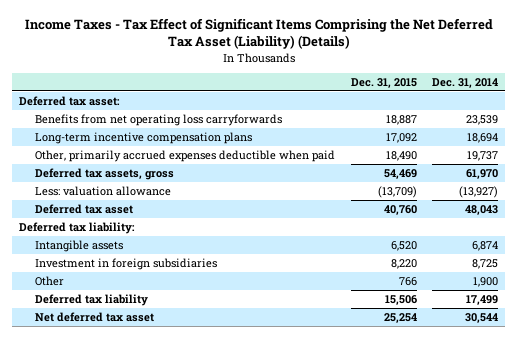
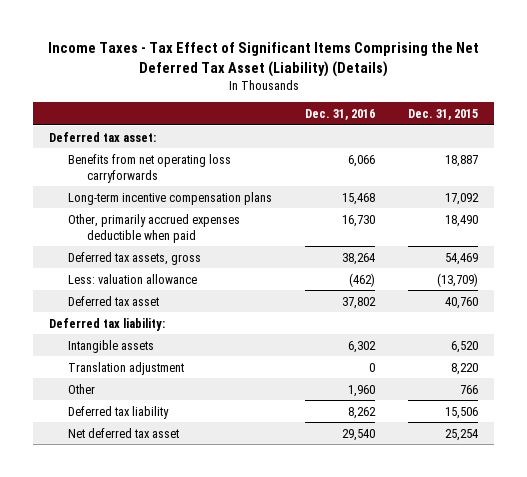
[431,77,498,88] Dec. 31, 2014 -> none
none -> [305,109,376,121] Dec. 31, 2016
[35,258,218,271] Investment in foreign subsidiaries -> [68,361,185,375] Translation adjustment

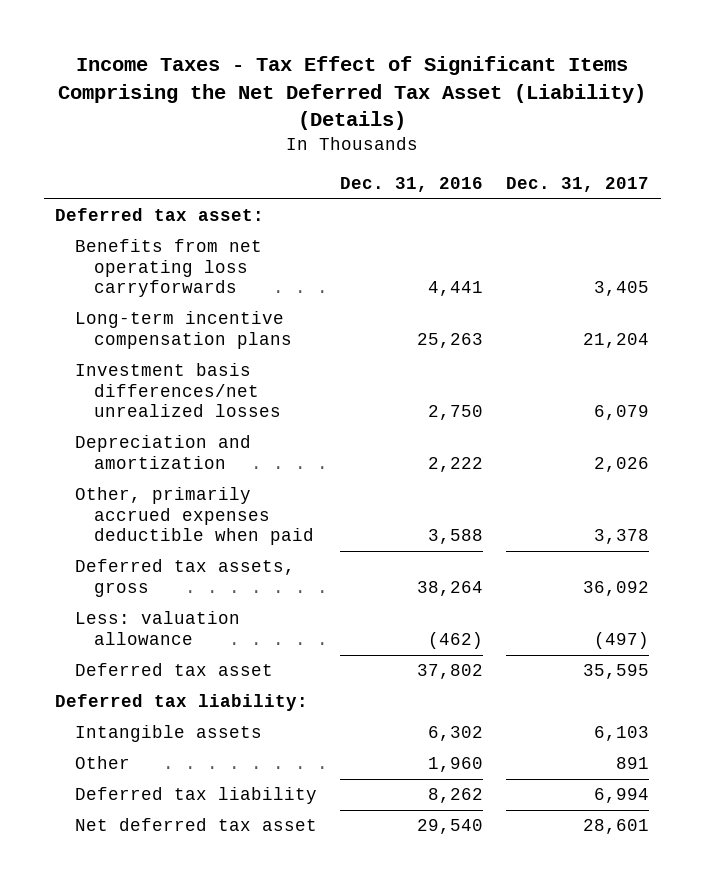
[407,109,478,121] Dec. 31, 2015 -> none
none -> [505,177,649,193] Dec. 31, 2017
[348,154,376,167] 6,066 -> [427,281,483,297] 4,441
[342,192,376,205] 15,468 -> [416,332,483,348] 25,263
none -> [74,363,282,418] Investment basis differences/net unrealized losses
none -> [74,435,251,469] Depreciation and amortization
[342,214,376,227] 16,730 -> [427,529,483,545] 3,588
[68,361,185,375] Translation adjustment -> none

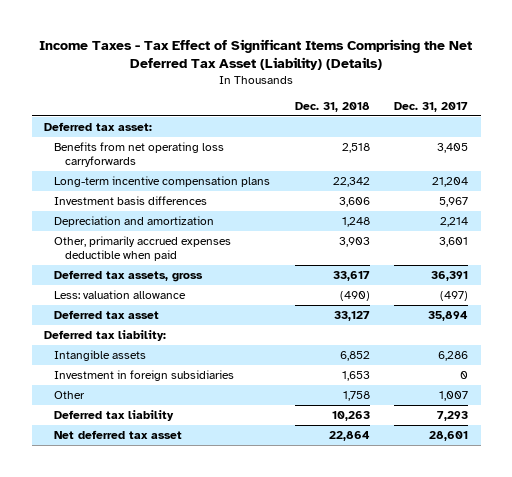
[339,177,483,193] Dec. 31, 2016 -> none
none -> [294,101,370,112] Dec. 31, 2018
[74,363,282,418] Investment basis differences/net unrealized losses -> [54,196,208,206] Investment basis differences
[593,405,649,421] 6,079 -> [439,197,469,208] 5,967
[593,456,649,472] 2,026 -> [440,217,469,228] 2,214
[593,529,649,545] 3,378 -> [439,237,469,248] 3,601
[582,580,649,596] 36,092 -> [431,271,469,282] 36,391
[582,664,649,680] 35,595 -> [428,311,469,322] 35,894
[593,726,649,742] 6,103 -> [438,351,469,362] 6,286
none -> [54,370,235,382] Investment in foreign subsidiaries
[615,757,649,770] 891 -> [439,391,469,402] 1,007
[593,788,649,804] 6,994 -> [437,411,469,422] 7,293

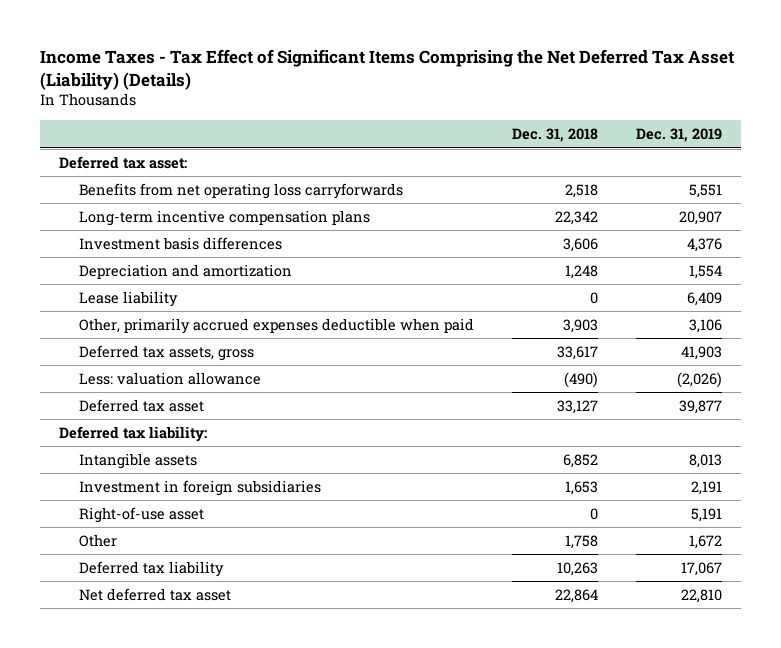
[394,101,469,112] Dec. 31, 2017 -> none
none -> [636,128,723,143] Dec. 31, 2019
none -> [78,291,178,308] Lease liability
none -> [78,507,204,524] Right-of-use asset

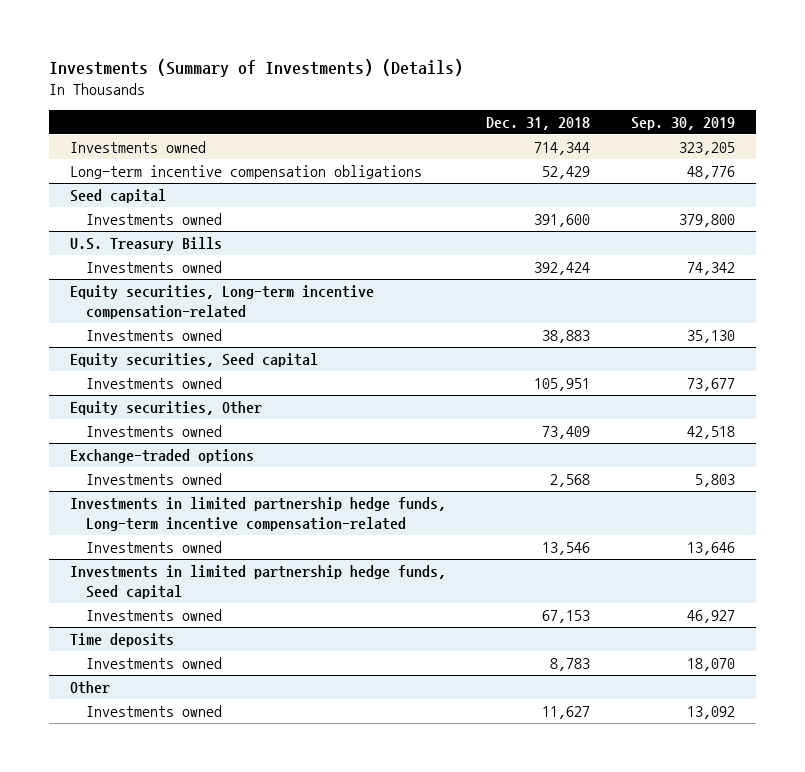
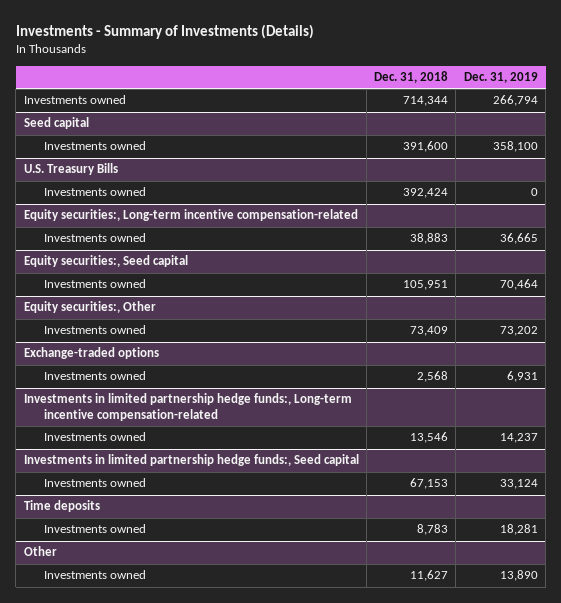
[49,59,464,78] Investments (Summary of Investments) (Details) -> [15,23,314,39] Investments - Summary of Investments (Details)
[631,116,736,130] Sep. 30, 2019 -> none
none -> [463,72,538,84] Dec. 31, 2019
[69,165,422,180] Long-term incentive compensation obligations -> none
[69,285,374,320] Equity securities, Long-term incentive compensation-related -> [23,209,358,222] Equity securities:, Long-term incentive compensation-related
[69,353,318,368] Equity securities, Seed capital -> [23,255,188,268] Equity securities:, Seed capital
[69,401,262,416] Equity securities, Other -> [23,301,156,314] Equity securities:, Other
[69,497,446,532] Investments in limited partnership hedge funds, Long-term incentive compensation-related -> [23,393,352,421] Investments in limited partnership hedge funds:, Long-term incentive compensation-related
[69,565,446,600] Investments in limited partnership hedge funds, Seed capital -> [23,454,359,467] Investments in limited partnership hedge funds:, Seed capital

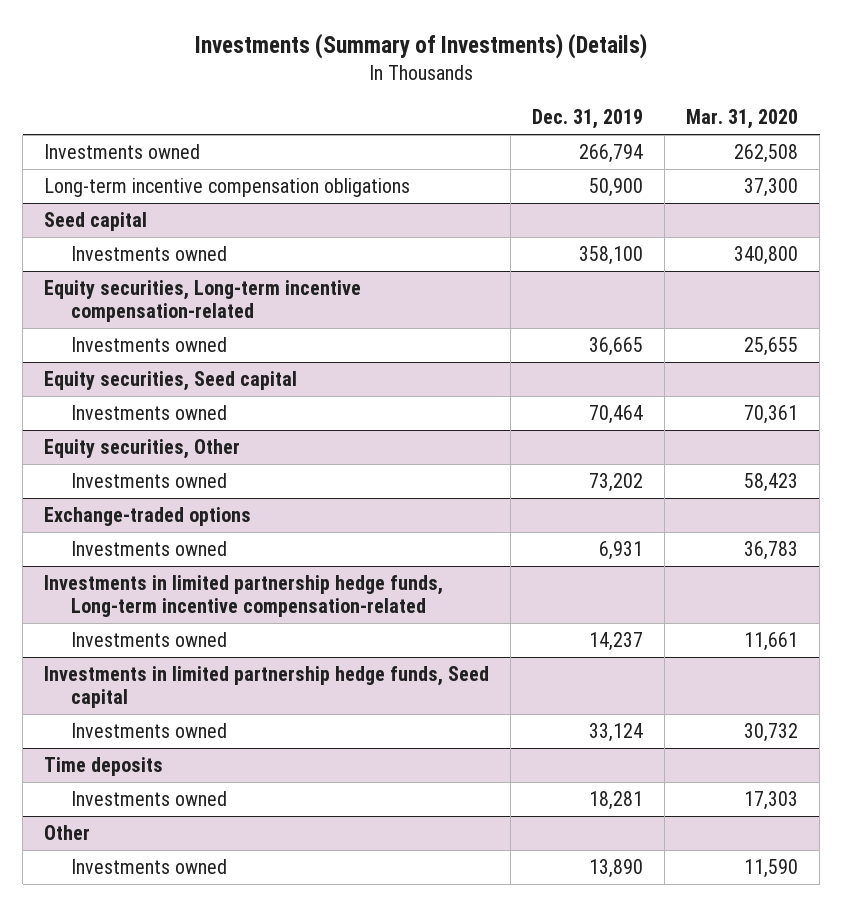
[15,23,314,39] Investments - Summary of Investments (Details) -> [195,33,648,60] Investments (Summary of Investments) (Details)
[374,71,449,84] Dec. 31, 2018 -> none
none -> [686,109,799,130] Mar. 31, 2020
none -> [44,178,411,198] Long-term incentive compensation obligations
[23,163,118,176] U.S. Treasury Bills -> none
[44,187,147,197] Investments owned -> none
[23,209,358,222] Equity securities:, Long-term incentive compensation-related -> [44,280,362,323] Equity securities, Long-term incentive compensation-related
[23,255,188,268] Equity securities:, Seed capital -> [44,371,298,392] Equity securities, Seed capital
[23,301,156,314] Equity securities:, Other -> [44,439,241,460] Equity securities, Other
[23,393,352,421] Investments in limited partnership hedge funds:, Long-term incentive compensation-related -> [44,575,444,618] Investments in limited partnership hedge funds, Long-term incentive compensation-related
[23,454,359,467] Investments in limited partnership hedge funds:, Seed capital -> [44,666,490,709] Investments in limited partnership hedge funds, Seed capital

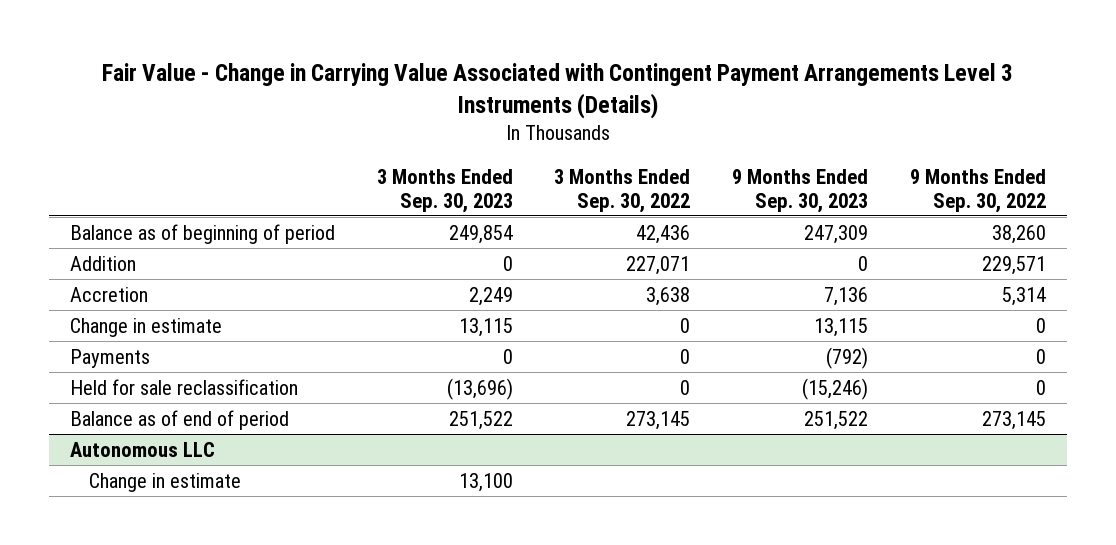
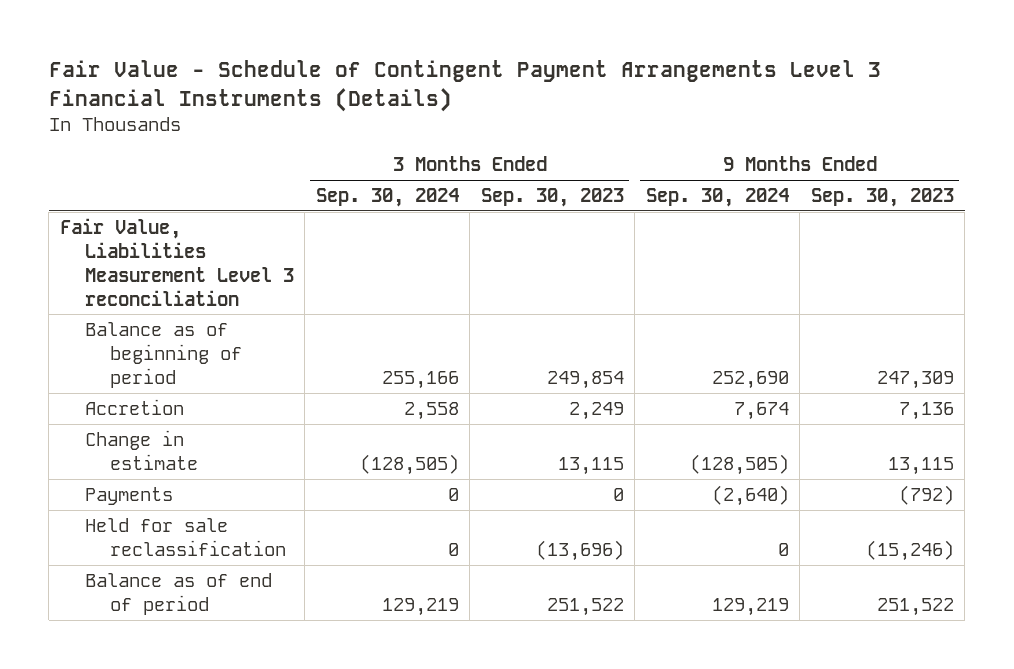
[101,62,1013,119] Fair Value - Change in Carrying Value Associated with Contingent Payment Arrangements Level 3 Instruments (Details) -> [48,60,881,113] Fair Value - Schedule of Contingent Payment Arrangements Level 3 Financial Instruments (Details)
[554,168,691,213] 3 Months Ended Sep. 30, 2022 -> none
[910,168,1047,213] 9 Months Ended Sep. 30, 2022 -> none
none -> [315,187,459,207] Sep. 30, 2024
none -> [645,187,789,207] Sep. 30, 2024
none -> [59,217,294,306] Fair Value, Liabilities Measurement Level 3 reconciliation
[69,255,136,271] Addition -> none
[69,441,215,457] Autonomous LLC -> none
[89,472,242,492] Change in estimate -> none

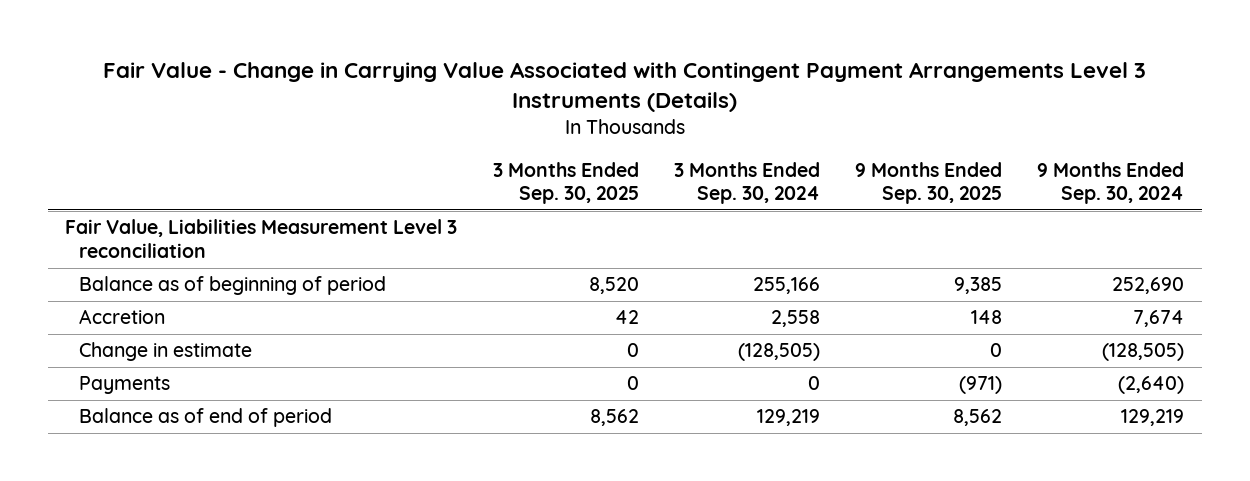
[48,60,881,113] Fair Value - Schedule of Contingent Payment Arrangements Level 3 Financial Instruments (Details) -> [102,61,1146,112] Fair Value - Change in Carrying Value Associated with Contingent Payment Arrangements Level 3 Instruments (Details)
[480,187,624,207] Sep. 30, 2023 -> none
[810,187,954,207] Sep. 30, 2023 -> none
none -> [492,161,639,205] 3 Months Ended Sep. 30, 2025
none -> [855,161,1003,205] 9 Months Ended Sep. 30, 2025
[84,517,287,556] Held for sale reclassification -> none

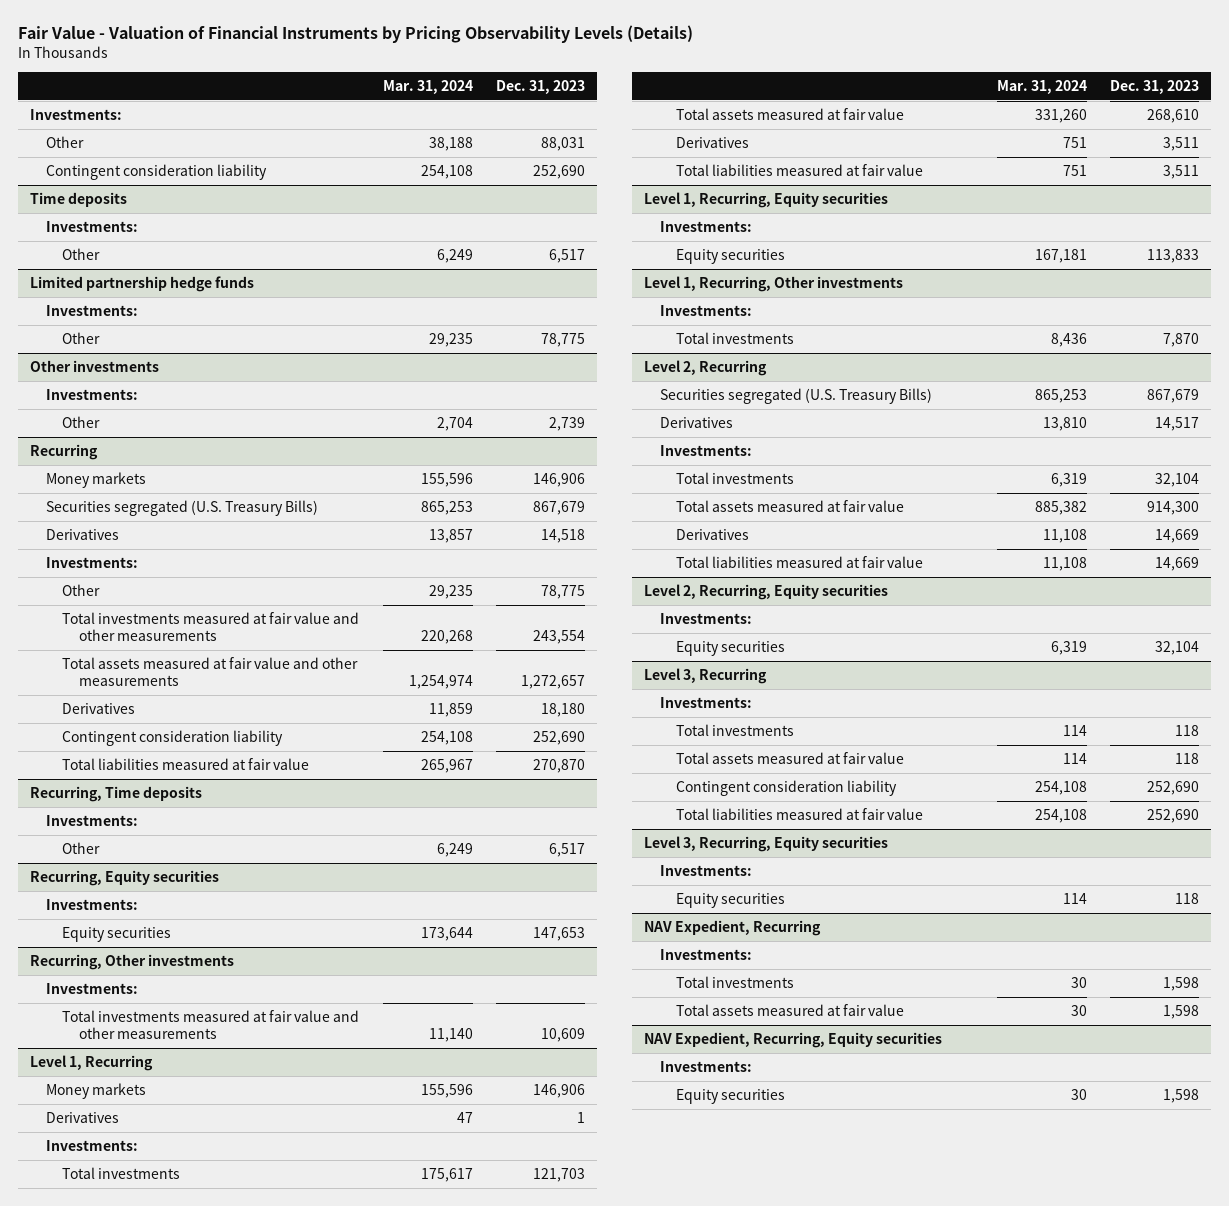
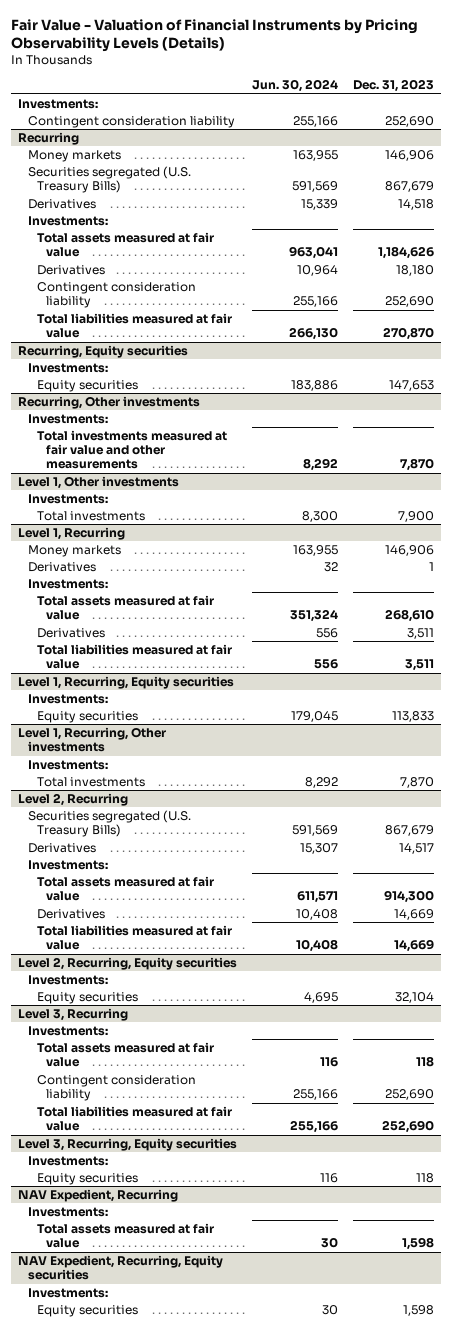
[382,80,473,95] Mar. 31, 2024 -> none
none -> [252,79,339,93] Jun. 30, 2024
[45,135,84,148] Other -> none
[29,191,127,207] Time deposits -> none
[45,220,138,232] Investments: -> none
[62,247,101,260] Other -> none
[29,275,254,292] Limited partnership hedge funds -> none
[45,304,138,316] Investments: -> none
[62,331,101,344] Other -> none
[29,359,159,372] Other investments -> none
[45,388,138,400] Investments: -> none
[62,415,101,428] Other -> none
[62,583,101,596] Other -> none
[62,611,360,642] Total investments measured at fair value and other measurements -> none
[62,656,359,687] Total assets measured at fair value and other measurements -> [36,232,214,258] Total assets measured at fair value
[521,675,586,690] 1,272,657 -> [378,246,435,260] 1,184,626
[29,785,202,802] Recurring, Time deposits -> none
[45,814,138,826] Investments: -> none
[62,841,101,854] Other -> none
[541,1028,586,1043] 10,609 -> [400,458,435,472] 7,870
none -> [18,476,180,490] Level 1, Other investments
none -> [27,494,108,505] Investments:
none -> [36,511,145,522] Total investments
[62,1166,181,1179] Total investments -> none
[676,471,795,484] Total investments -> none
[676,723,795,736] Total investments -> none
[676,975,795,988] Total investments -> none

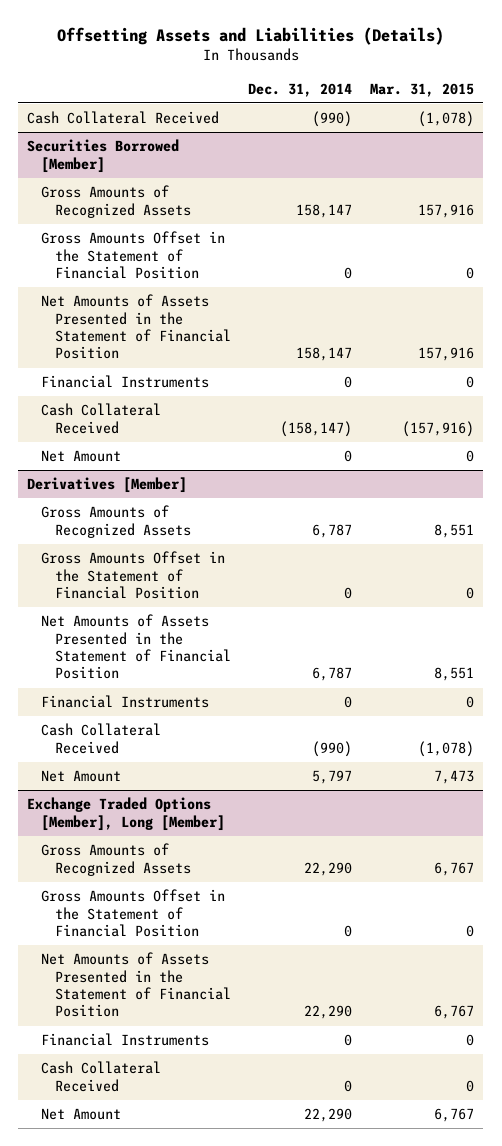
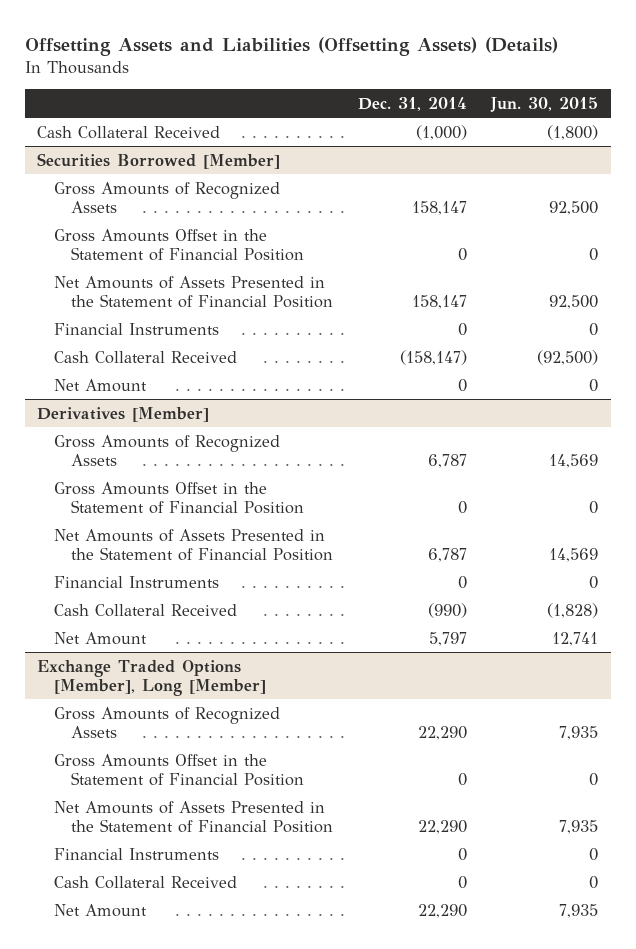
[56,26,444,45] Offsetting Assets and Liabilities (Details) -> [24,36,558,56] Offsetting Assets and Liabilities (Offsetting Assets) (Details)
[370,82,475,97] Mar. 31, 2015 -> none
none -> [490,96,599,112] Jun. 30, 2015
[312,111,353,128] (990) -> [415,124,467,140] (1,000)

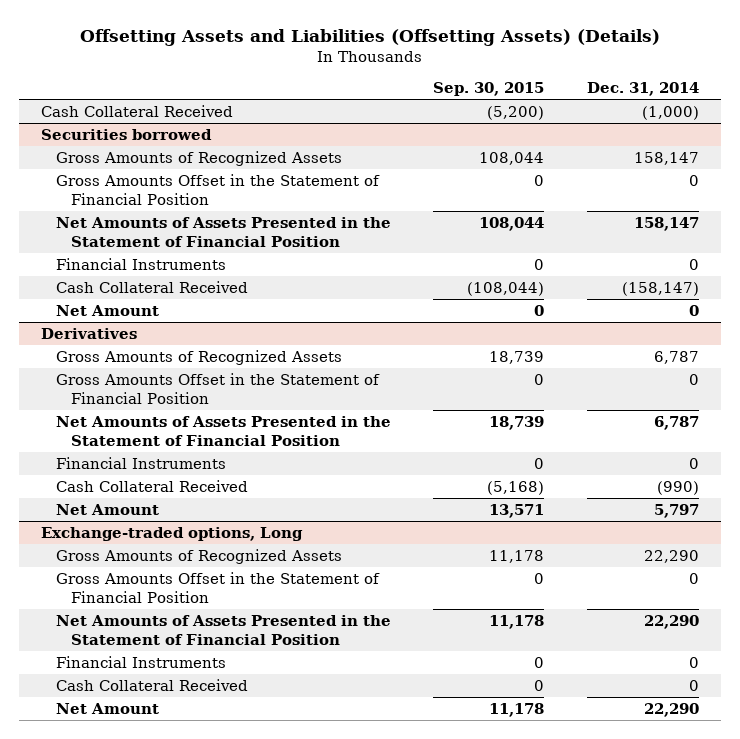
[490,96,599,112] Jun. 30, 2015 -> none
none -> [433,82,545,97] Sep. 30, 2015
[37,152,281,169] Securities Borrowed [Member] -> [40,128,212,140] Securities borrowed
[37,406,210,422] Derivatives [Member] -> [40,327,137,339] Derivatives
[37,659,267,697] Exchange Traded Options [Member], Long [Member] -> [40,526,303,541] Exchange-traded options, Long

